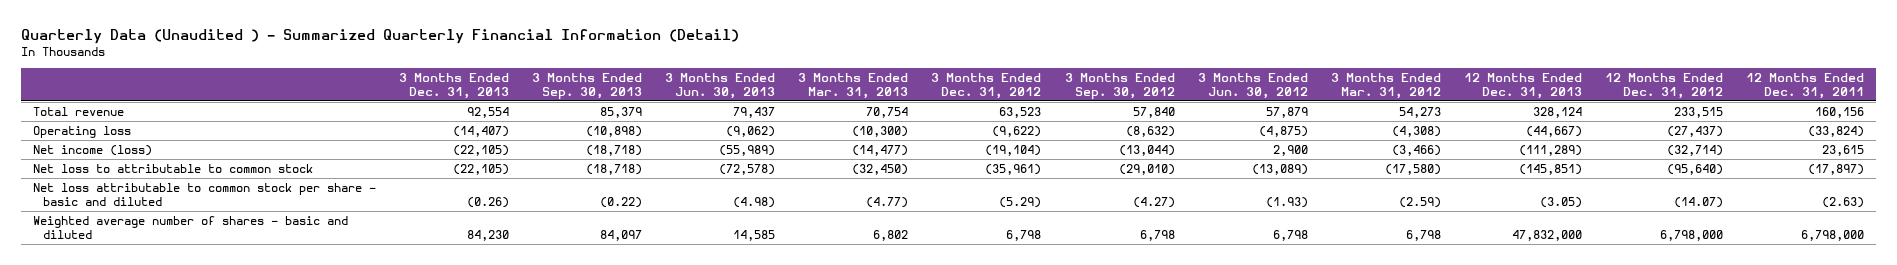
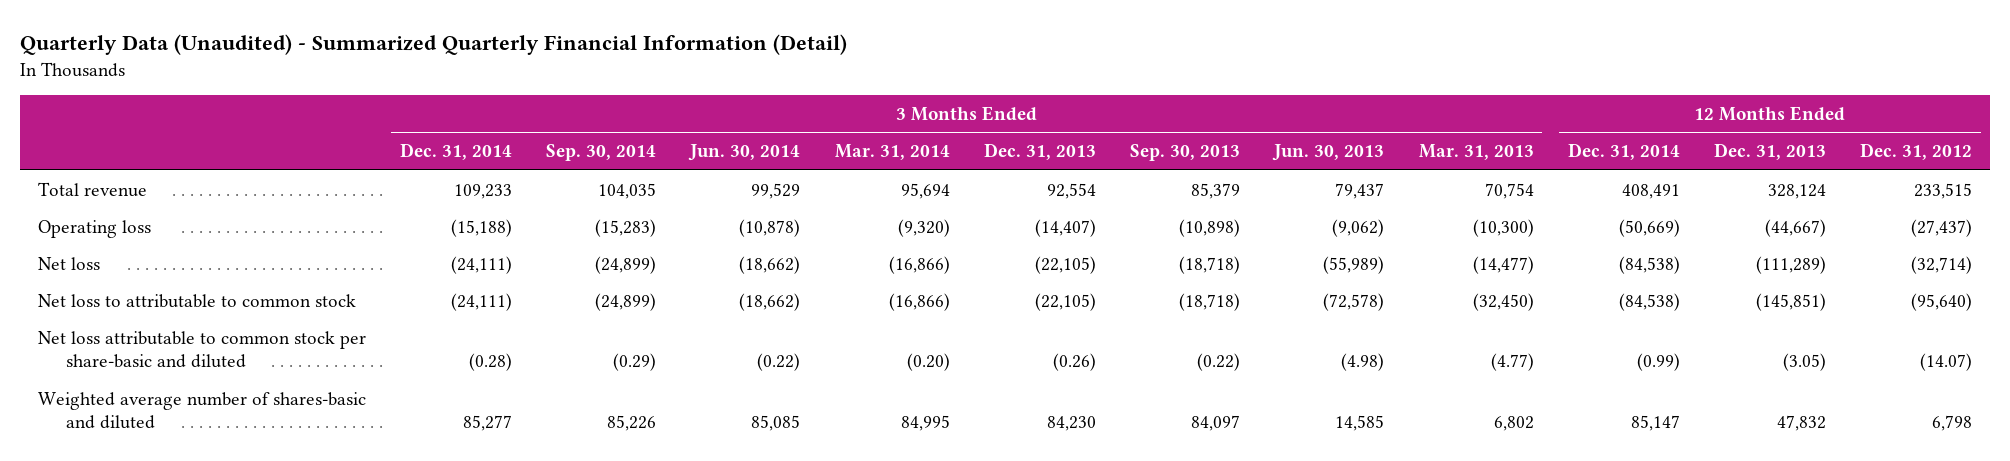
[21,28,740,44] Quarterly Data (Unaudited ) - Summarized Quarterly Financial Information (Detail) -> [20,34,848,56] Quarterly Data (Unaudited) - Summarized Quarterly Financial Information (Detail)
[931,72,1042,99] 3 Months Ended Dec. 31, 2012 -> none
[1064,72,1175,99] 3 Months Ended Sep. 30, 2012 -> none
[1197,72,1308,99] 3 Months Ended Jun. 30, 2012 -> none
[1330,72,1441,99] 3 Months Ended Mar. 31, 2012 -> none
[1746,72,1865,99] 12 Months Ended Dec. 31, 2011 -> none
none -> [399,143,512,161] Dec. 31, 2014
none -> [546,144,657,162] Sep. 30, 2014
none -> [688,144,801,162] Jun. 30, 2014
none -> [834,144,950,161] Mar. 31, 2014
none -> [1567,143,1680,161] Dec. 31, 2014
[32,145,152,157] Net income (loss) -> [37,256,100,270] Net loss
[32,183,376,207] Net loss attributable to common stock per share - basic and diluted -> [37,330,366,369] Net loss attributable to common stock per share-basic and diluted
[32,216,348,240] Weighted average number of shares - basic and diluted -> [37,391,366,430] Weighted average number of shares-basic and diluted
[1511,230,1582,242] 47,832,000 -> [1777,415,1827,432] 47,832
[1659,230,1723,242] 6,798,000 -> [1932,415,1973,432] 6,798

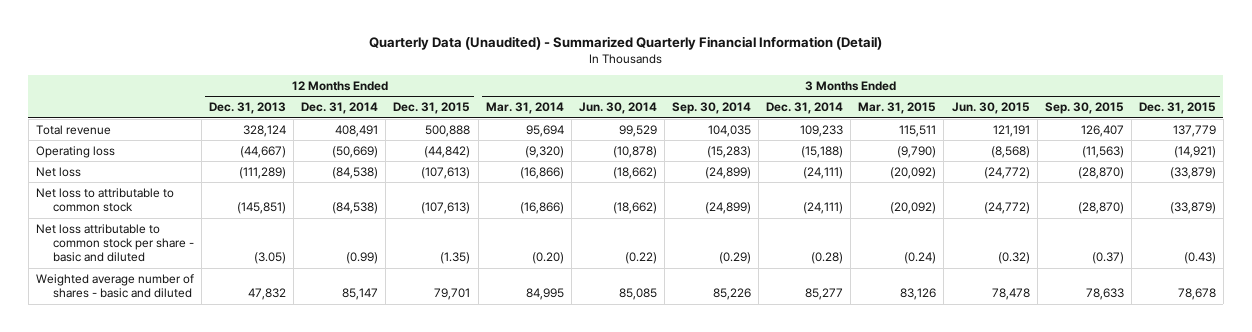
[983,143,1096,161] Dec. 31, 2013 -> none
[1130,144,1241,162] Sep. 30, 2013 -> none
[1272,144,1385,162] Jun. 30, 2013 -> none
[1418,144,1534,161] Mar. 31, 2013 -> none
[1860,143,1973,161] Dec. 31, 2012 -> none
none -> [393,102,471,115] Dec. 31, 2015
none -> [858,102,937,115] Mar. 31, 2015
none -> [951,102,1030,115] Jun. 30, 2015
none -> [1044,102,1124,115] Sep. 30, 2015
none -> [1138,102,1216,115] Dec. 31, 2015
[37,330,366,369] Net loss attributable to common stock per share-basic and diluted -> [35,223,194,263] Net loss attributable to common stock per share - basic and diluted
[37,391,366,430] Weighted average number of shares-basic and diluted -> [35,273,194,299] Weighted average number of shares - basic and diluted

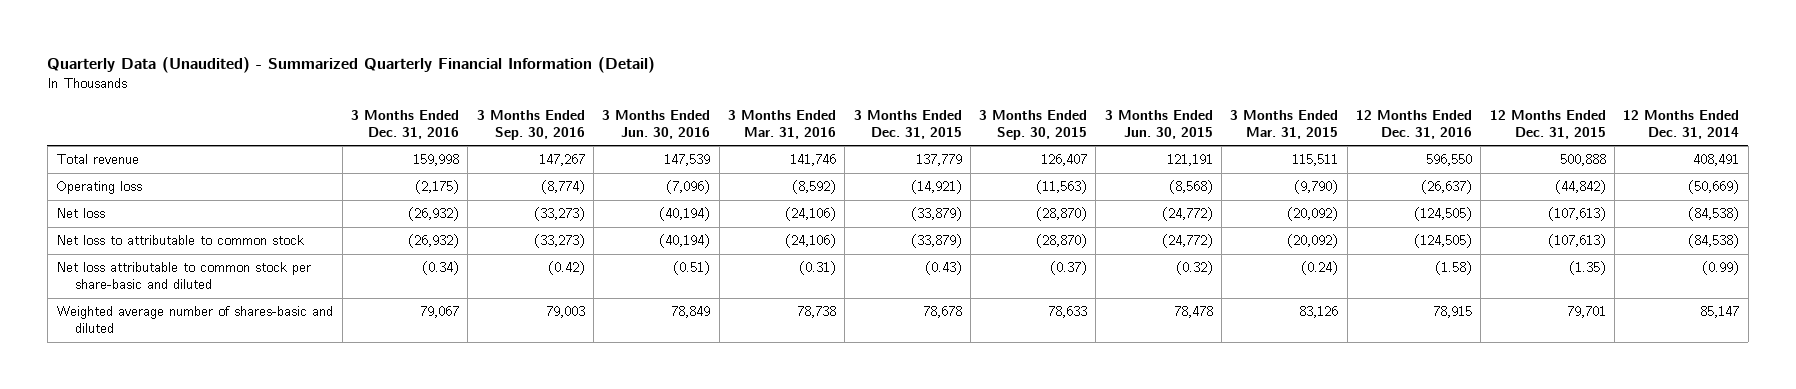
[209,102,287,115] Dec. 31, 2013 -> none
[485,102,564,115] Mar. 31, 2014 -> none
[578,102,657,115] Jun. 30, 2014 -> none
[671,102,751,115] Sep. 30, 2014 -> none
[766,102,844,115] Dec. 31, 2014 -> none
none -> [350,109,459,139] 3 Months Ended Dec. 31, 2016
none -> [476,109,585,140] 3 Months Ended Sep. 30, 2016
none -> [602,109,711,139] 3 Months Ended Jun. 30, 2016
none -> [727,109,836,139] 3 Months Ended Mar. 31, 2016
none -> [1356,109,1473,139] 12 Months Ended Dec. 31, 2016
[35,223,194,263] Net loss attributable to common stock per share - basic and diluted -> [56,262,312,290] Net loss attributable to common stock per share-basic and diluted
[35,273,194,299] Weighted average number of shares - basic and diluted -> [56,306,334,334] Weighted average number of shares-basic and diluted

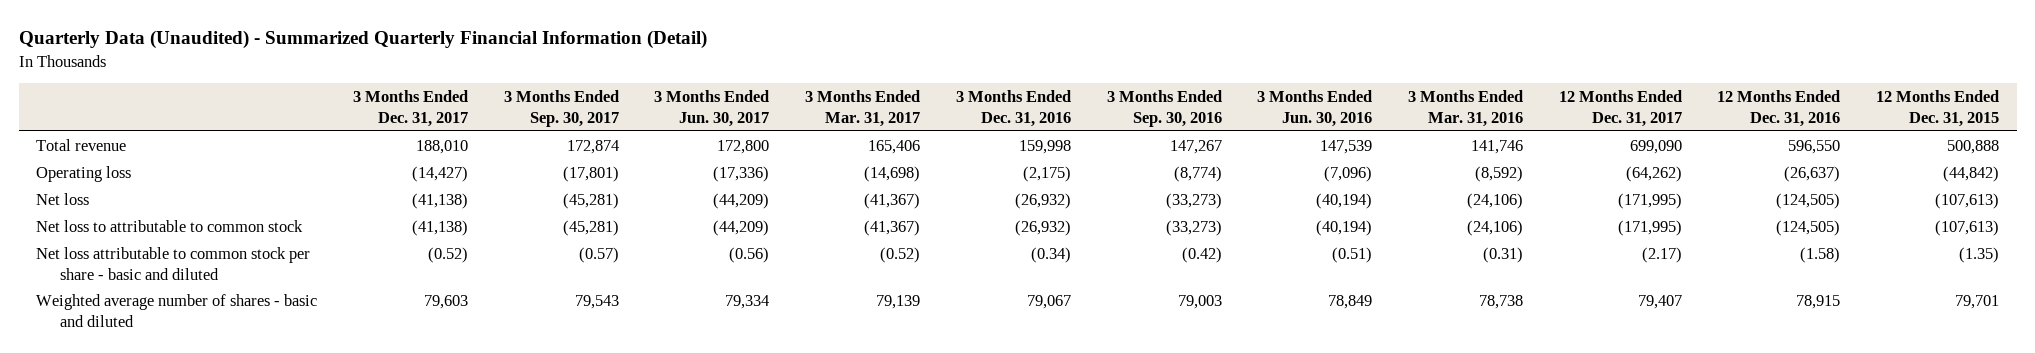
[853,109,962,139] 3 Months Ended Dec. 31, 2015 -> none
[979,109,1088,140] 3 Months Ended Sep. 30, 2015 -> none
[1104,109,1213,139] 3 Months Ended Jun. 30, 2015 -> none
[1230,109,1339,139] 3 Months Ended Mar. 31, 2015 -> none
[1623,109,1740,139] 12 Months Ended Dec. 31, 2014 -> none
none -> [353,90,469,127] 3 Months Ended Dec. 31, 2017
none -> [503,90,619,127] 3 Months Ended Sep. 30, 2017
none -> [654,90,770,127] 3 Months Ended Jun. 30, 2017
none -> [805,90,921,127] 3 Months Ended Mar. 31, 2017
none -> [1558,90,1682,127] 12 Months Ended Dec. 31, 2017
[56,262,312,290] Net loss attributable to common stock per share-basic and diluted -> [36,246,311,280] Net loss attributable to common stock per share - basic and diluted
[56,306,334,334] Weighted average number of shares-basic and diluted -> [36,293,318,327] Weighted average number of shares - basic and diluted

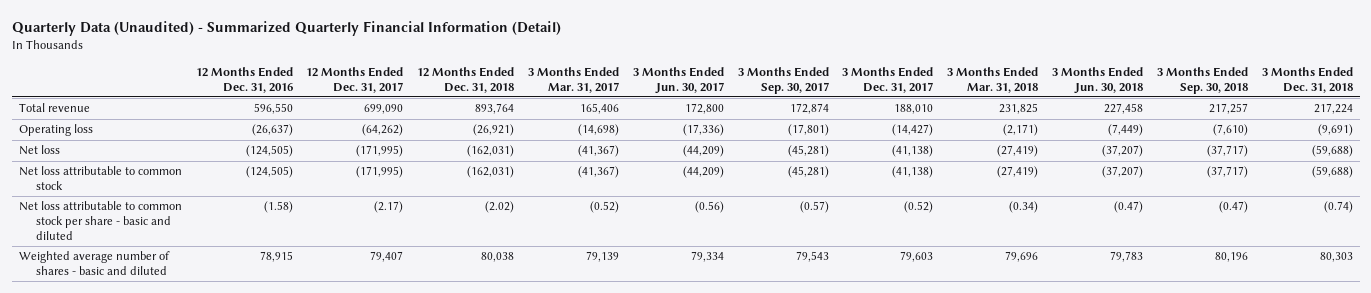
[955,90,1071,127] 3 Months Ended Dec. 31, 2016 -> none
[1106,90,1222,127] 3 Months Ended Sep. 30, 2016 -> none
[1257,90,1373,127] 3 Months Ended Jun. 30, 2016 -> none
[1407,90,1523,127] 3 Months Ended Mar. 31, 2016 -> none
[1876,90,2000,127] 12 Months Ended Dec. 31, 2015 -> none
none -> [417,66,515,93] 12 Months Ended Dec. 31, 2018
none -> [947,66,1039,93] 3 Months Ended Mar. 31, 2018
none -> [1052,66,1144,94] 3 Months Ended Jun. 30, 2018
none -> [1156,66,1248,94] 3 Months Ended Sep. 30, 2018
none -> [1261,66,1353,93] 3 Months Ended Dec. 31, 2018
[36,219,304,232] Net loss to attributable to common stock -> [18,166,182,191] Net loss attributable to common stock

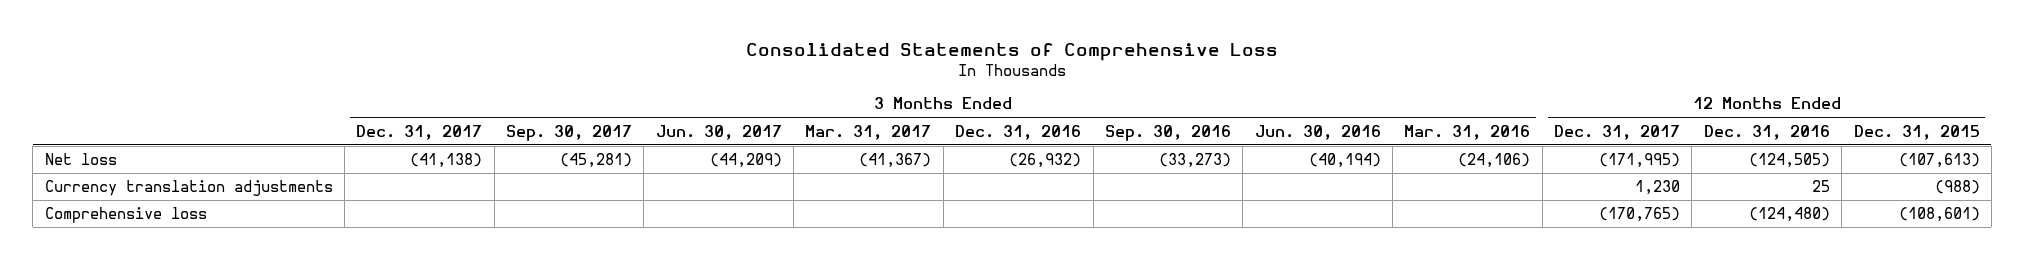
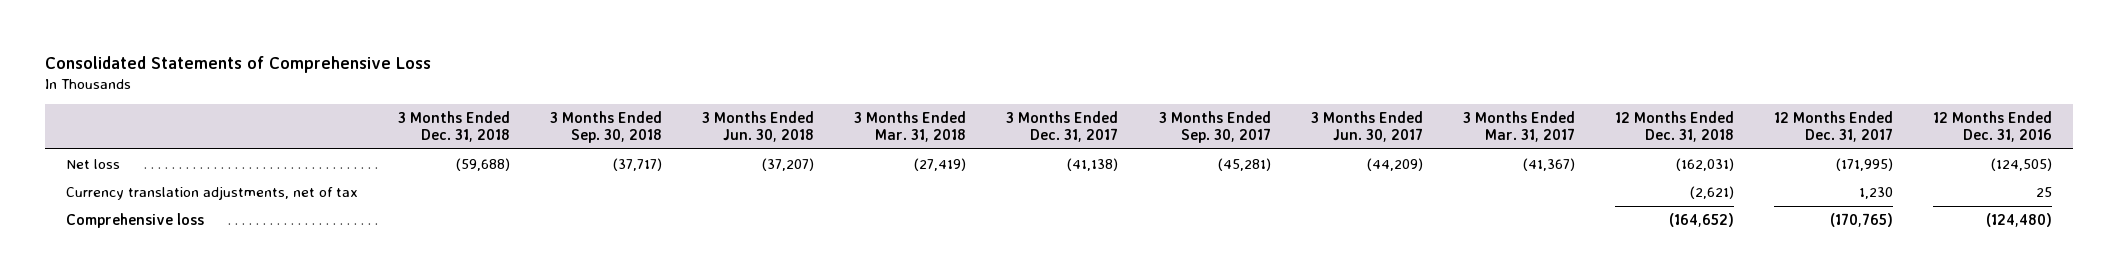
[955,124,1082,140] Dec. 31, 2016 -> none
[1104,124,1231,141] Sep. 30, 2016 -> none
[1254,124,1381,140] Jun. 30, 2016 -> none
[1404,124,1531,140] Mar. 31, 2016 -> none
[1853,124,1980,140] Dec. 31, 2015 -> none
none -> [397,110,510,142] 3 Months Ended Dec. 31, 2018
none -> [549,110,662,143] 3 Months Ended Sep. 30, 2018
none -> [702,110,815,142] 3 Months Ended Jun. 30, 2018
none -> [854,110,967,142] 3 Months Ended Mar. 31, 2018
none -> [1615,110,1735,142] 12 Months Ended Dec. 31, 2018
[44,180,333,197] Currency translation adjustments -> [65,186,358,201] Currency translation adjustments, net of tax

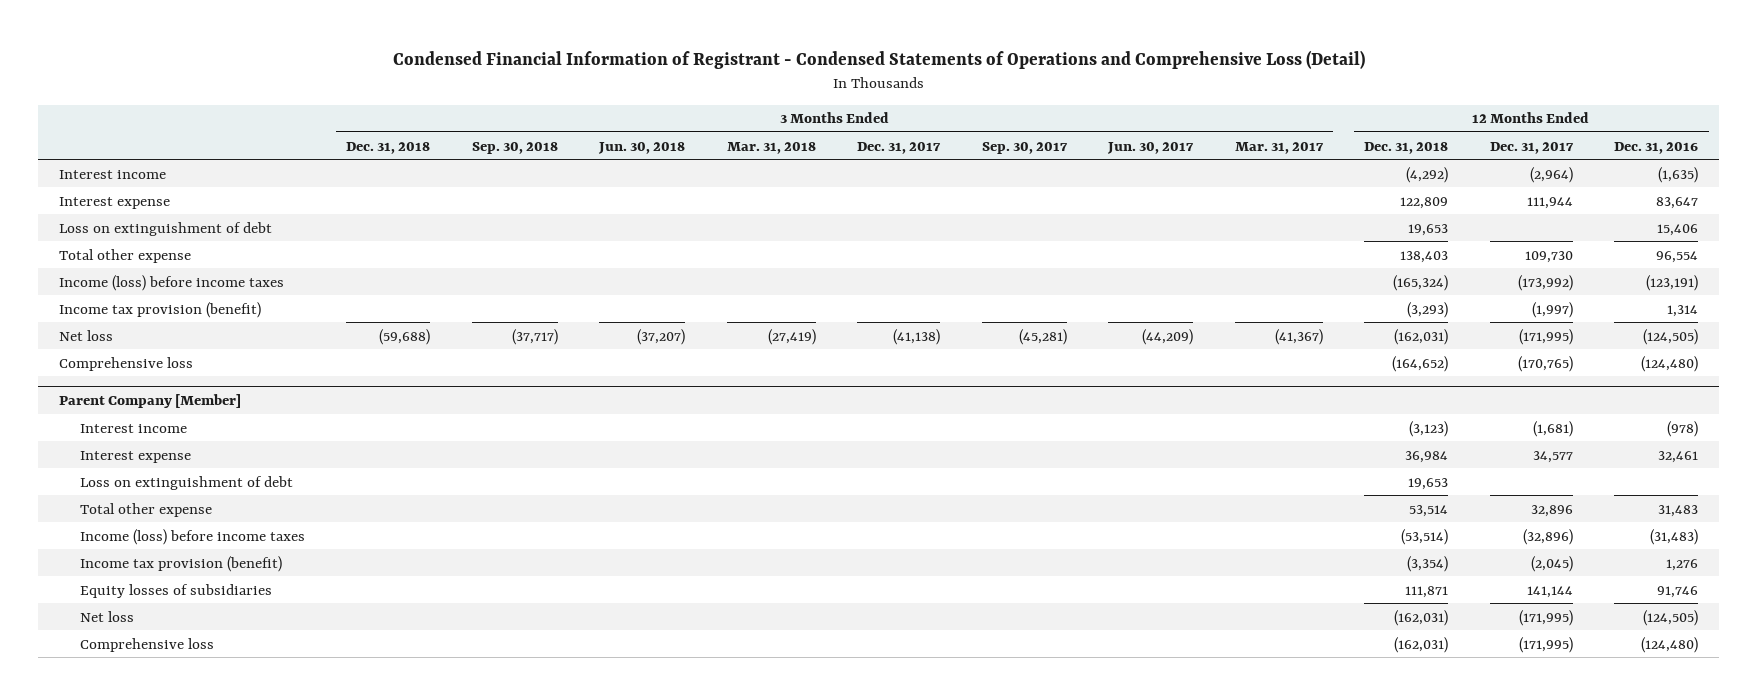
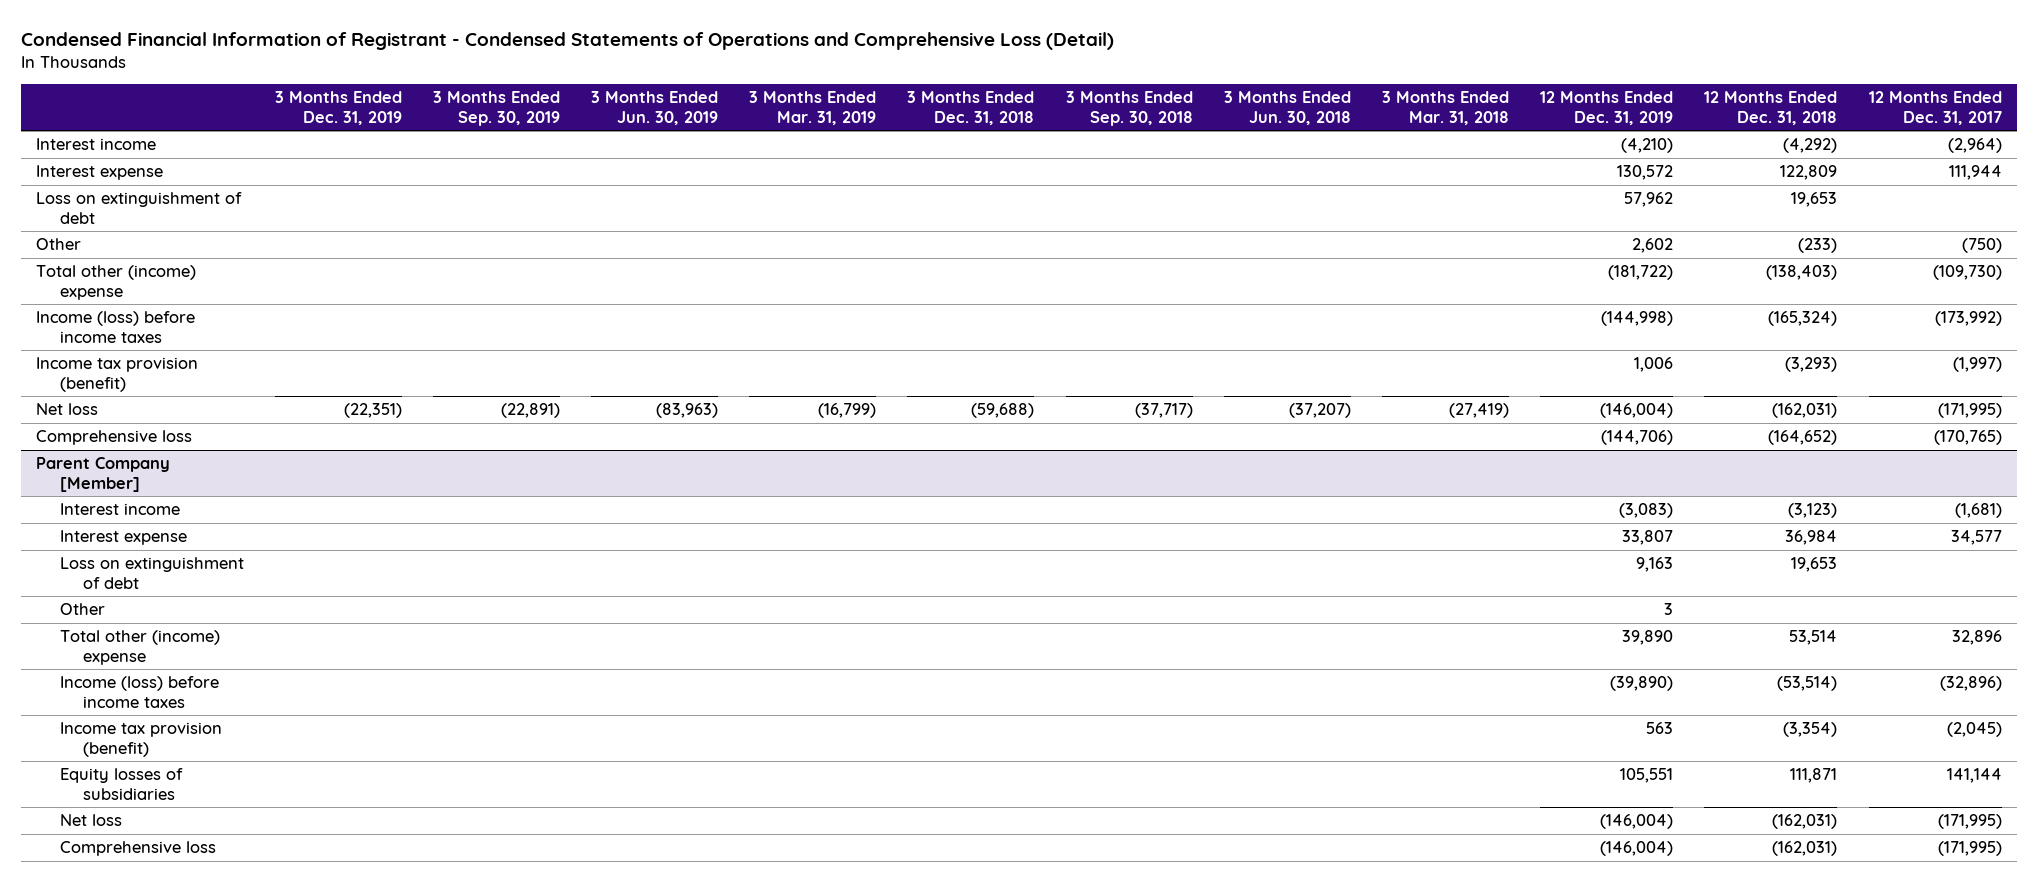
[857,141,942,154] Dec. 31, 2017 -> none
[981,141,1068,154] Sep. 30, 2017 -> none
[1107,141,1195,154] Jun. 30, 2017 -> none
[1234,141,1324,154] Mar. 31, 2017 -> none
[1614,141,1699,154] Dec. 31, 2016 -> none
none -> [274,91,402,125] 3 Months Ended Dec. 31, 2019
none -> [432,91,560,126] 3 Months Ended Sep. 30, 2019
none -> [591,91,719,125] 3 Months Ended Jun. 30, 2019
none -> [749,91,877,125] 3 Months Ended Mar. 31, 2019
none -> [1540,91,1674,125] 12 Months Ended Dec. 31, 2019
none -> [36,238,82,251] Other
[59,248,192,263] Total other expense -> [36,265,197,300] Total other (income) expense
[1400,250,1449,263] 138,403 -> [1766,265,1838,281] (138,403)
[1524,250,1573,263] 109,730 -> [1932,265,2002,281] (109,730)
none -> [59,603,105,616] Other
[79,502,212,517] Total other expense -> [59,630,220,665] Total other (income) expense

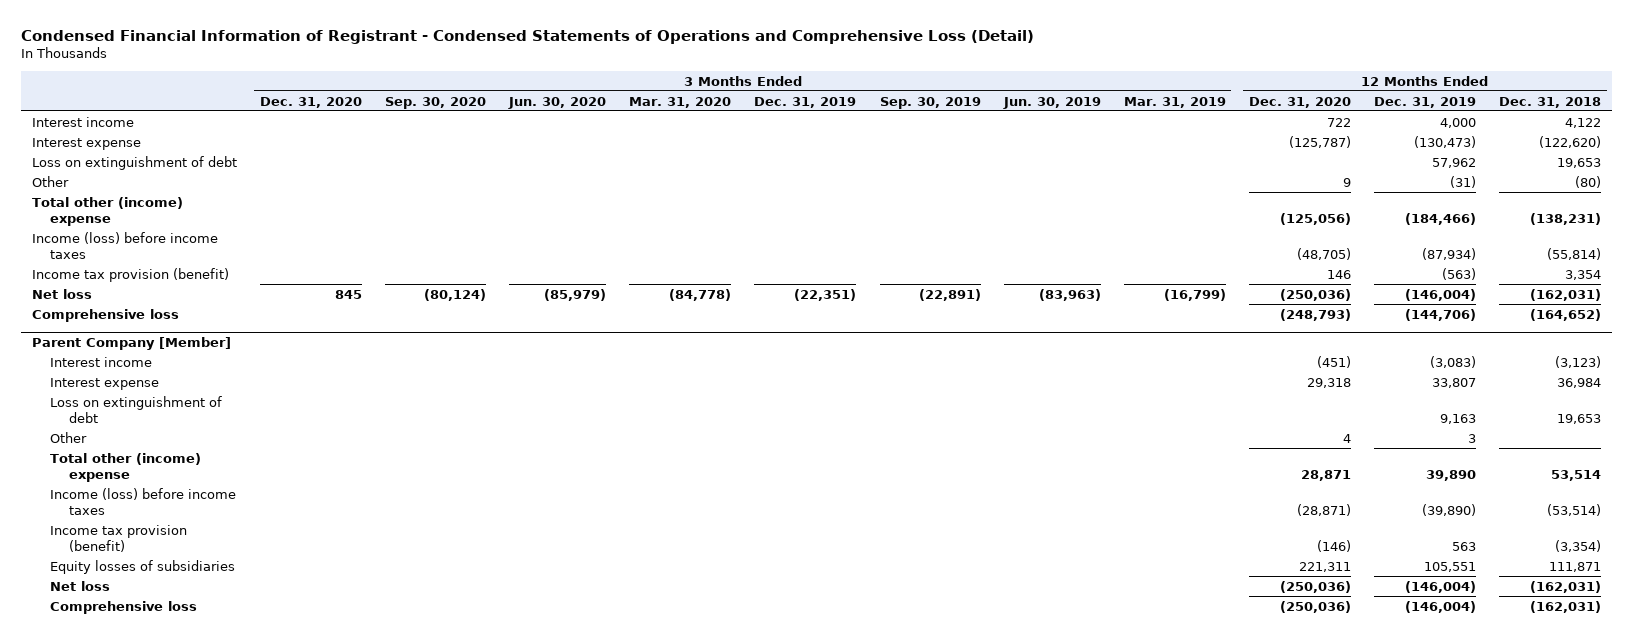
[907,91,1035,125] 3 Months Ended Dec. 31, 2018 -> none
[1065,91,1193,126] 3 Months Ended Sep. 30, 2018 -> none
[1223,91,1351,125] 3 Months Ended Jun. 30, 2018 -> none
[1382,91,1510,125] 3 Months Ended Mar. 31, 2018 -> none
[1868,91,2002,125] 12 Months Ended Dec. 31, 2017 -> none
none -> [260,96,363,108] Dec. 31, 2020
none -> [385,96,487,109] Sep. 30, 2020
none -> [508,96,607,109] Jun. 30, 2020
none -> [629,96,732,108] Mar. 31, 2020
none -> [1248,96,1351,108] Dec. 31, 2020
[1621,138,1674,154] (4,210) -> [1439,117,1476,128] 4,000
[1783,138,1838,154] (4,292) -> [1564,117,1601,128] 4,122
[1617,165,1674,181] 130,572 -> [1413,135,1476,148] (130,473)
[1780,165,1838,181] 122,809 -> [1538,135,1601,148] (122,620)
[1632,238,1674,254] 2,602 -> [1449,175,1476,188] (31)
[1798,238,1838,254] (233) -> [1574,175,1601,188] (80)
[1608,265,1674,281] (181,722) -> [1404,213,1476,226] (184,466)
[1766,265,1838,281] (138,403) -> [1529,213,1601,226] (138,231)
[1601,311,1674,327] (144,998) -> [1421,248,1476,261] (87,934)
[1768,311,1838,327] (165,324) -> [1546,248,1601,261] (55,814)
[1634,357,1674,373] 1,006 -> [1441,267,1476,280] (563)
[1785,357,1838,373] (3,293) -> [1564,269,1601,280] 3,354

